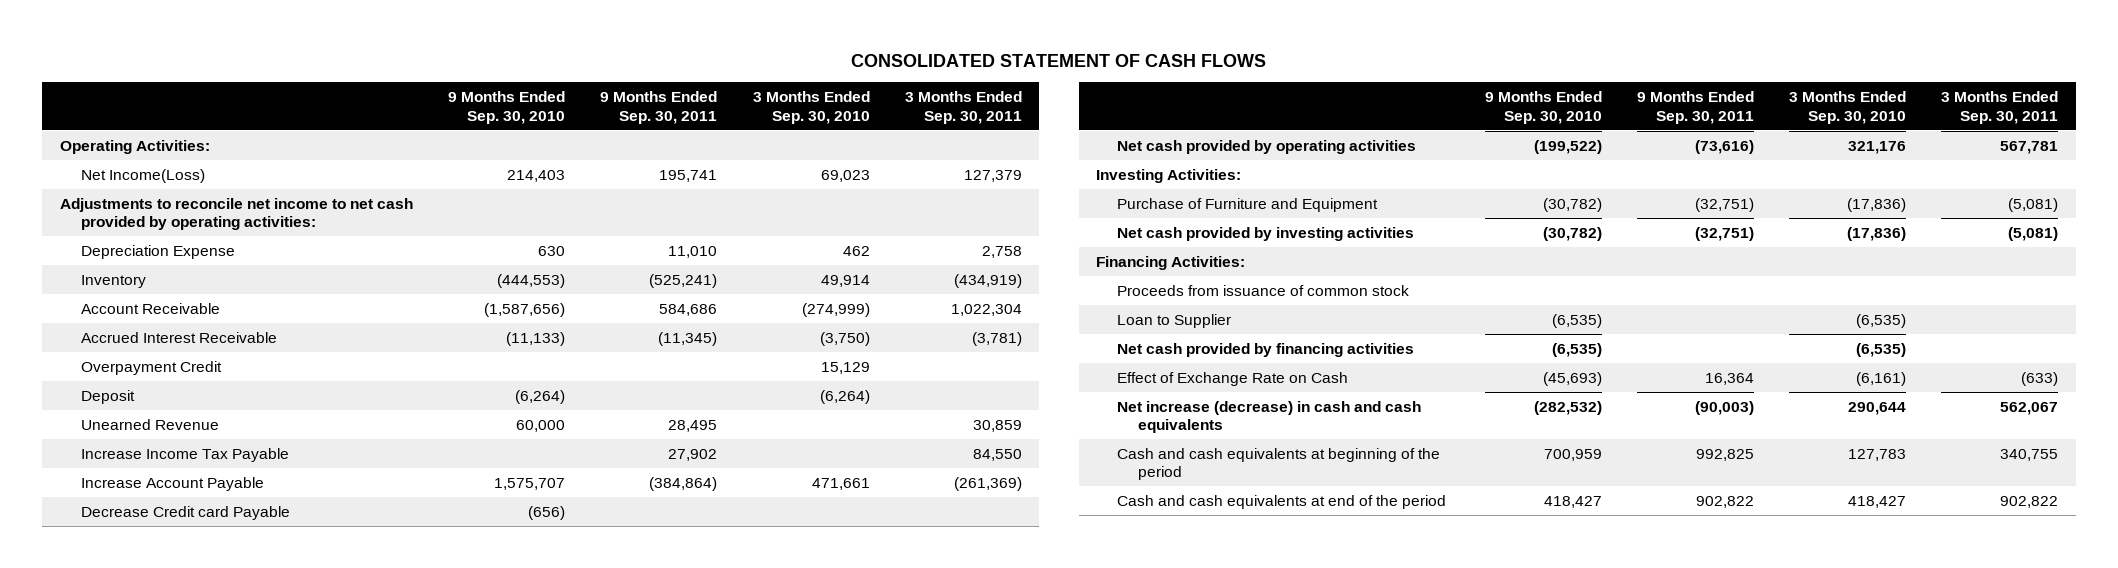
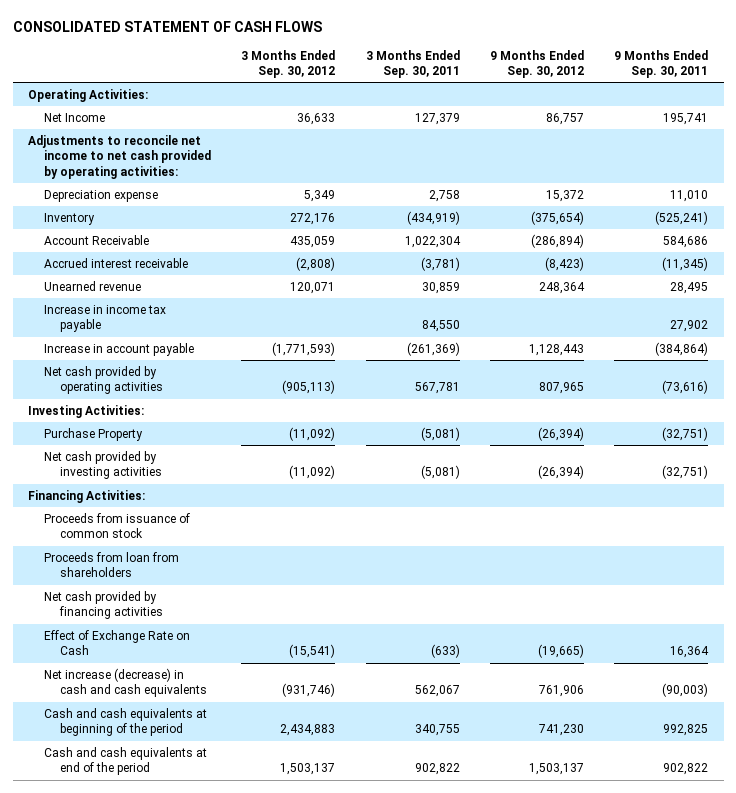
[448,91,566,124] 9 Months Ended Sep. 30, 2010 -> none
[752,91,870,124] 3 Months Ended Sep. 30, 2010 -> none
none -> [241,49,336,79] 3 Months Ended Sep. 30, 2012
none -> [490,49,585,79] 9 Months Ended Sep. 30, 2012
[80,168,205,183] Net Income(Loss) -> [43,112,105,122] Net Income
[80,244,235,259] Depreciation Expense -> [43,189,158,202] Depreciation expense
[80,360,222,375] Overpayment Credit -> none
[80,389,135,404] Deposit -> none
[80,505,290,520] Decrease Credit card Payable -> none
[80,331,277,343] Accrued Interest Receivable -> [43,257,188,268] Accrued interest receivable
[80,418,219,430] Unearned Revenue -> [43,280,141,291] Unearned revenue
[80,447,289,462] Increase Income Tax Payable -> [43,304,166,333] Increase in income tax payable
[80,476,264,491] Increase Account Payable -> [43,342,194,356] Increase in account payable
[1117,197,1379,212] Purchase of Furniture and Equipment -> [43,427,143,441] Purchase Property
[1117,313,1232,328] Loan to Supplier -> none
none -> [43,551,179,578] Proceeds from loan from shareholders

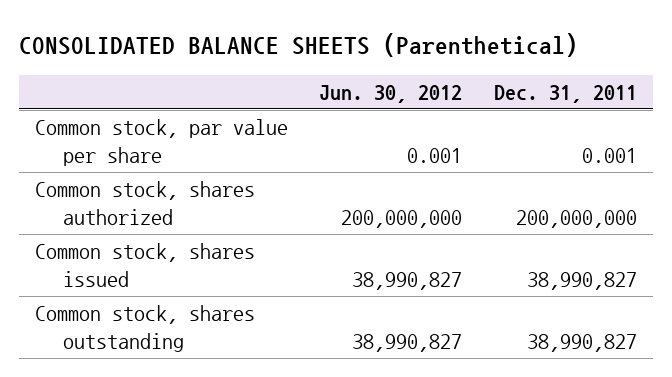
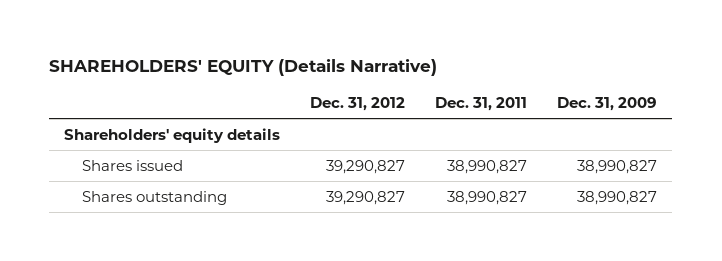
[18,32,578,57] CONSOLIDATED BALANCE SHEETS (Parenthetical) -> [49,59,438,77] SHAREHOLDERS' EQUITY (Details Narrative)
[319,84,463,103] Jun. 30, 2012 -> none
none -> [310,96,406,111] Dec. 31, 2012
none -> [557,96,658,111] Dec. 31, 2009
[34,118,288,167] Common stock, par value per share -> none
[34,180,255,226] Common stock, shares authorized -> none
none -> [64,127,281,143] Shareholders' equity details
[34,242,255,288] Common stock, shares issued -> [82,159,184,171] Shares issued
[34,304,255,353] Common stock, shares outstanding -> [82,190,228,205] Shares outstanding

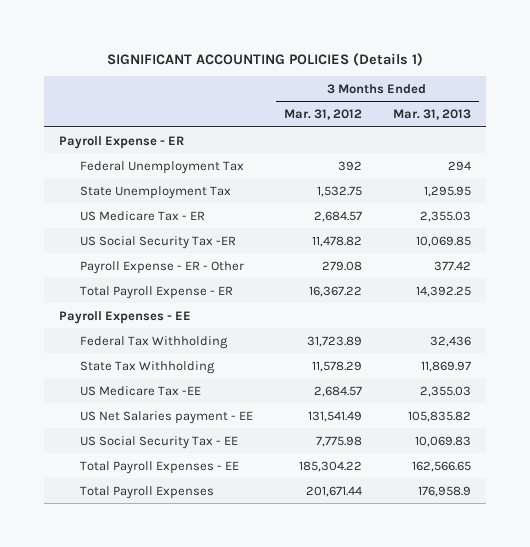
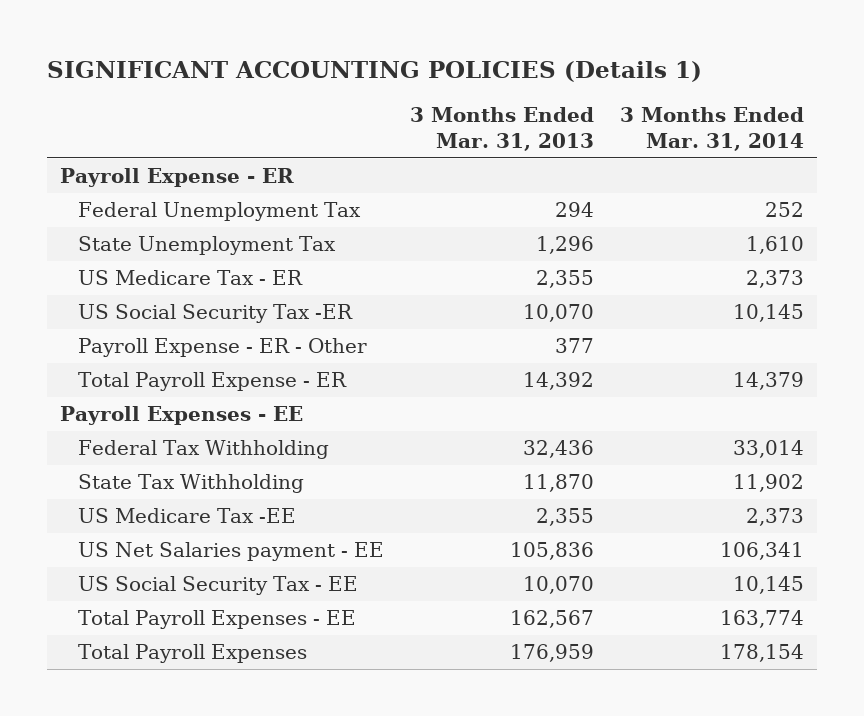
[283,109,362,121] Mar. 31, 2012 -> none
none -> [619,107,804,151] 3 Months Ended Mar. 31, 2014
[423,185,471,197] 1,295.95 -> [535,236,594,255] 1,296
[419,210,471,222] 2,355.03 -> [535,270,594,289] 2,355
[415,235,471,247] 10,069.85 -> [522,304,594,323] 10,070
[433,260,471,271] 377.42 -> [554,338,594,354] 377
[415,285,471,297] 14,392.25 -> [522,372,594,391] 14,392
[420,360,471,372] 11,869.97 -> [522,474,594,493] 11,870
[419,385,471,397] 2,355.03 -> [535,508,594,527] 2,355
[407,410,471,422] 105,835.82 -> [509,542,594,561] 105,836
[414,435,471,447] 10,069.83 -> [522,576,594,595] 10,070
[411,460,471,472] 162,566.65 -> [509,610,594,629] 162,567
[417,485,471,497] 176,958.9 -> [509,644,594,663] 176,959

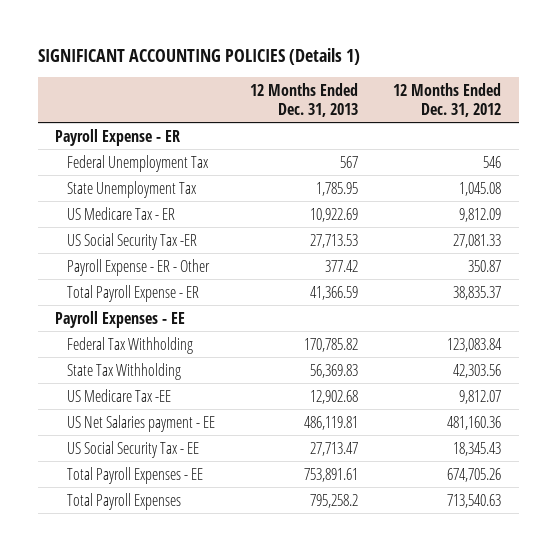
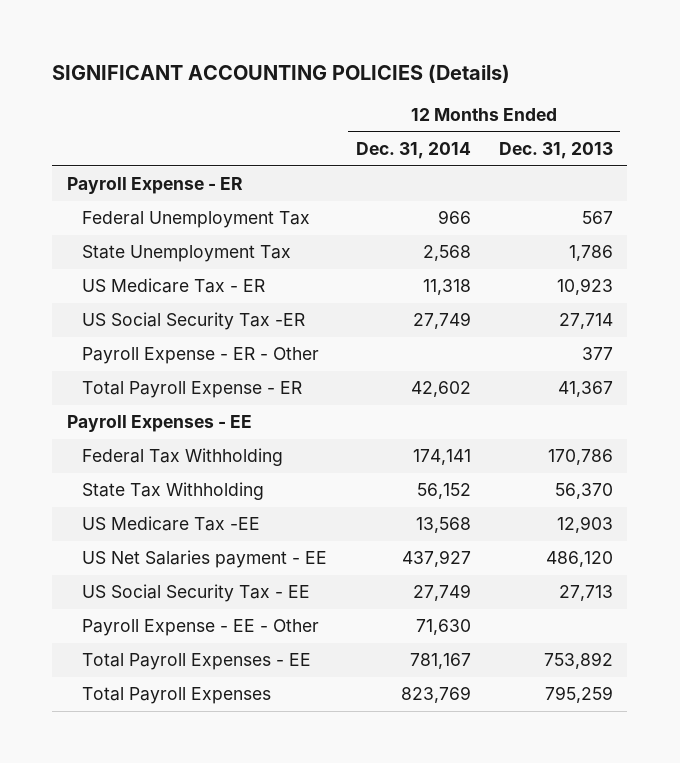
[37,47,360,65] SIGNIFICANT ACCOUNTING POLICIES (Details 1) -> [52,63,511,83] SIGNIFICANT ACCOUNTING POLICIES (Details)
[393,83,502,117] 12 Months Ended Dec. 31, 2012 -> none
none -> [355,141,471,159] Dec. 31, 2014
[316,181,359,196] 1,785.95 -> [568,245,613,262] 1,786
[310,207,359,222] 10,922.69 -> [556,278,613,296] 10,923
[310,233,359,248] 27,713.53 -> [558,313,613,330] 27,714
[325,259,359,272] 377.42 -> [581,347,613,361] 377
[310,285,359,300] 41,366.59 -> [557,381,613,398] 41,367
[304,337,359,352] 170,785.82 -> [547,449,613,466] 170,786
[310,363,359,378] 56,369.83 -> [554,483,613,500] 56,370
[310,389,359,404] 12,902.68 -> [556,516,613,534] 12,903
[304,415,359,430] 486,119.81 -> [545,551,613,568] 486,120
[310,441,359,456] 27,713.47 -> [558,585,613,602] 27,713
none -> [82,619,320,637] Payroll Expense - EE - Other
[304,467,359,482] 753,891.61 -> [543,652,613,670] 753,892
[310,493,359,508] 795,258.2 -> [544,686,613,704] 795,259

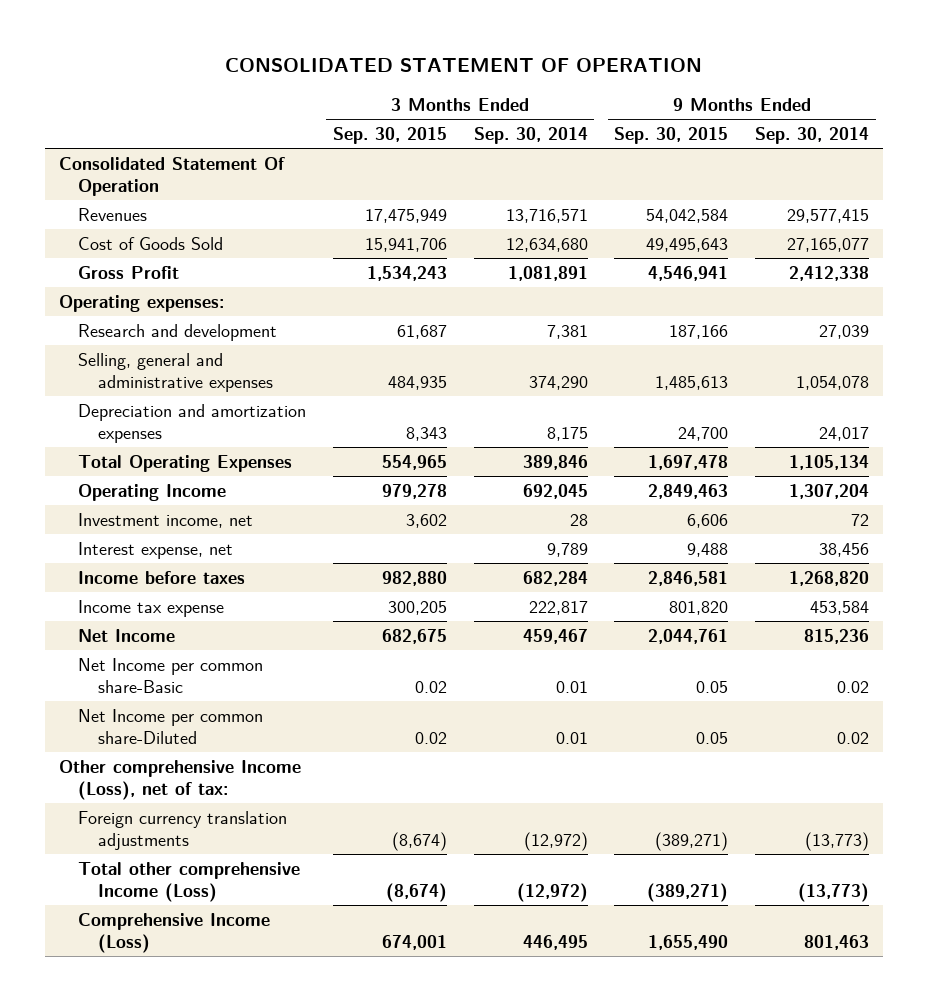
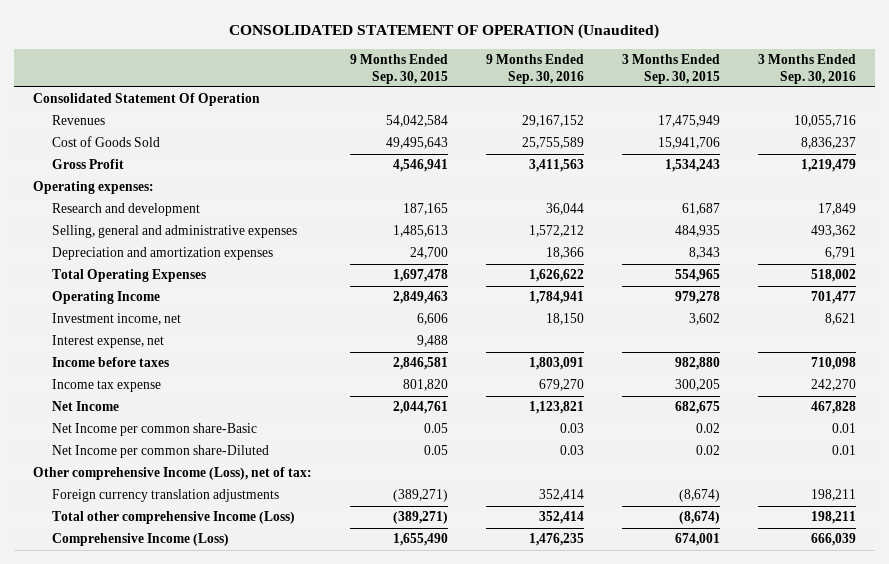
[224,58,702,73] CONSOLIDATED STATEMENT OF OPERATION -> [229,23,660,39] CONSOLIDATED STATEMENT OF OPERATION (Unaudited)
[473,126,588,144] Sep. 30, 2014 -> none
[755,126,870,144] Sep. 30, 2014 -> none
none -> [485,53,584,84] 9 Months Ended Sep. 30, 2016
none -> [758,53,857,84] 3 Months Ended Sep. 30, 2016
[669,324,729,339] 187,166 -> [402,203,448,216] 187,165

